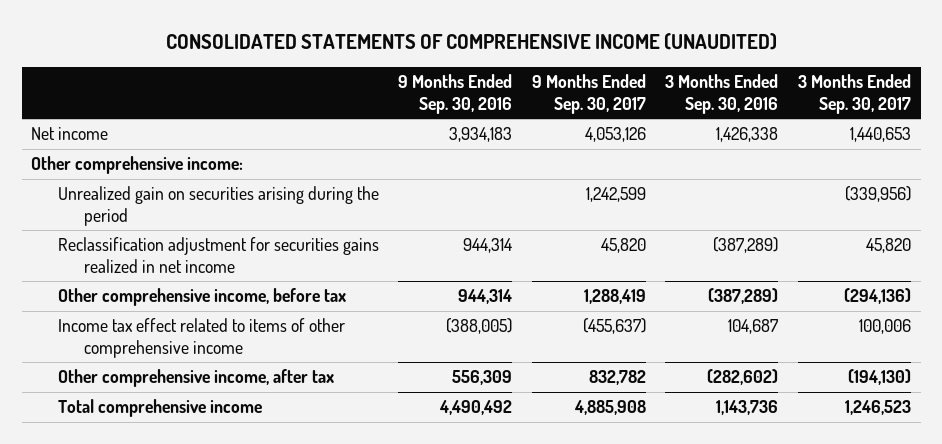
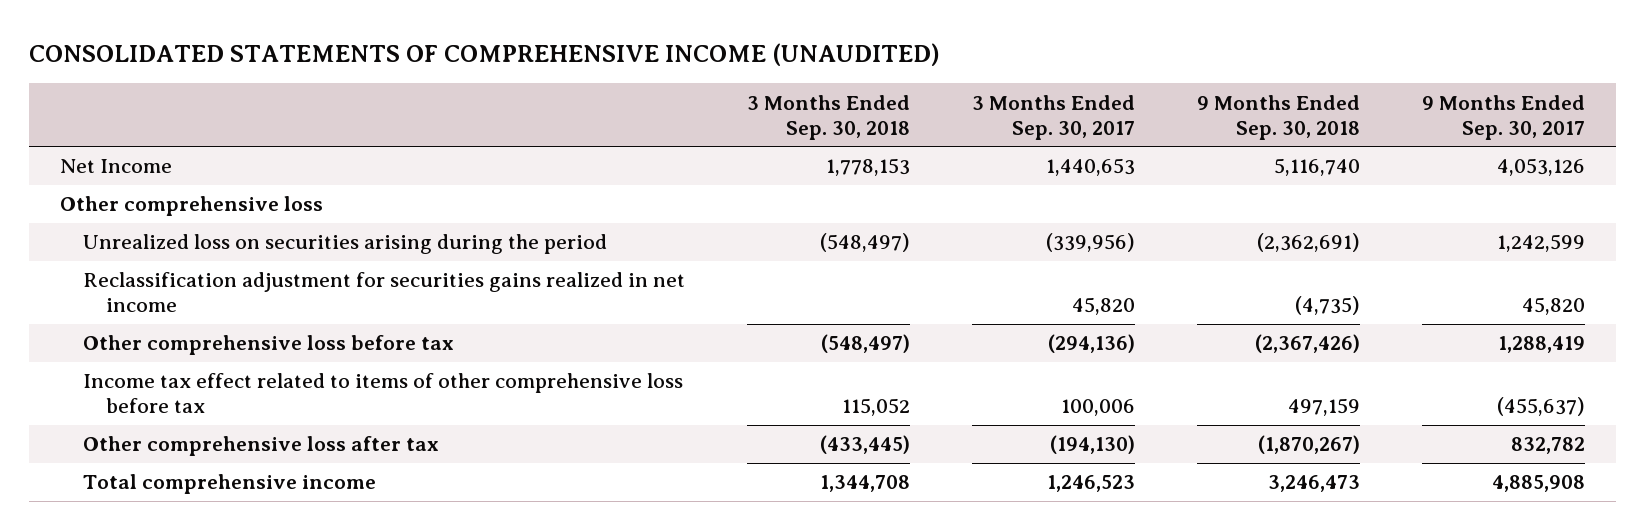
[398,74,513,114] 9 Months Ended Sep. 30, 2016 -> none
[665,74,779,114] 3 Months Ended Sep. 30, 2016 -> none
none -> [746,94,910,140] 3 Months Ended Sep. 30, 2018
none -> [1196,94,1360,140] 9 Months Ended Sep. 30, 2018
[31,127,109,141] Net income -> [60,159,173,174] Net Income
[31,156,244,175] Other comprehensive income: -> [60,196,324,217] Other comprehensive loss
[57,186,379,226] Unrealized gain on securities arising during the period -> [82,234,607,255] Unrealized loss on securities arising during the period
[57,288,346,307] Other comprehensive income, before tax -> [82,335,454,356] Other comprehensive loss before tax
[57,318,345,358] Income tax effect related to items of other comprehensive income -> [82,373,683,414] Income tax effect related to items of other comprehensive loss before tax
[57,369,334,388] Other comprehensive income, after tax -> [82,436,439,457] Other comprehensive loss after tax

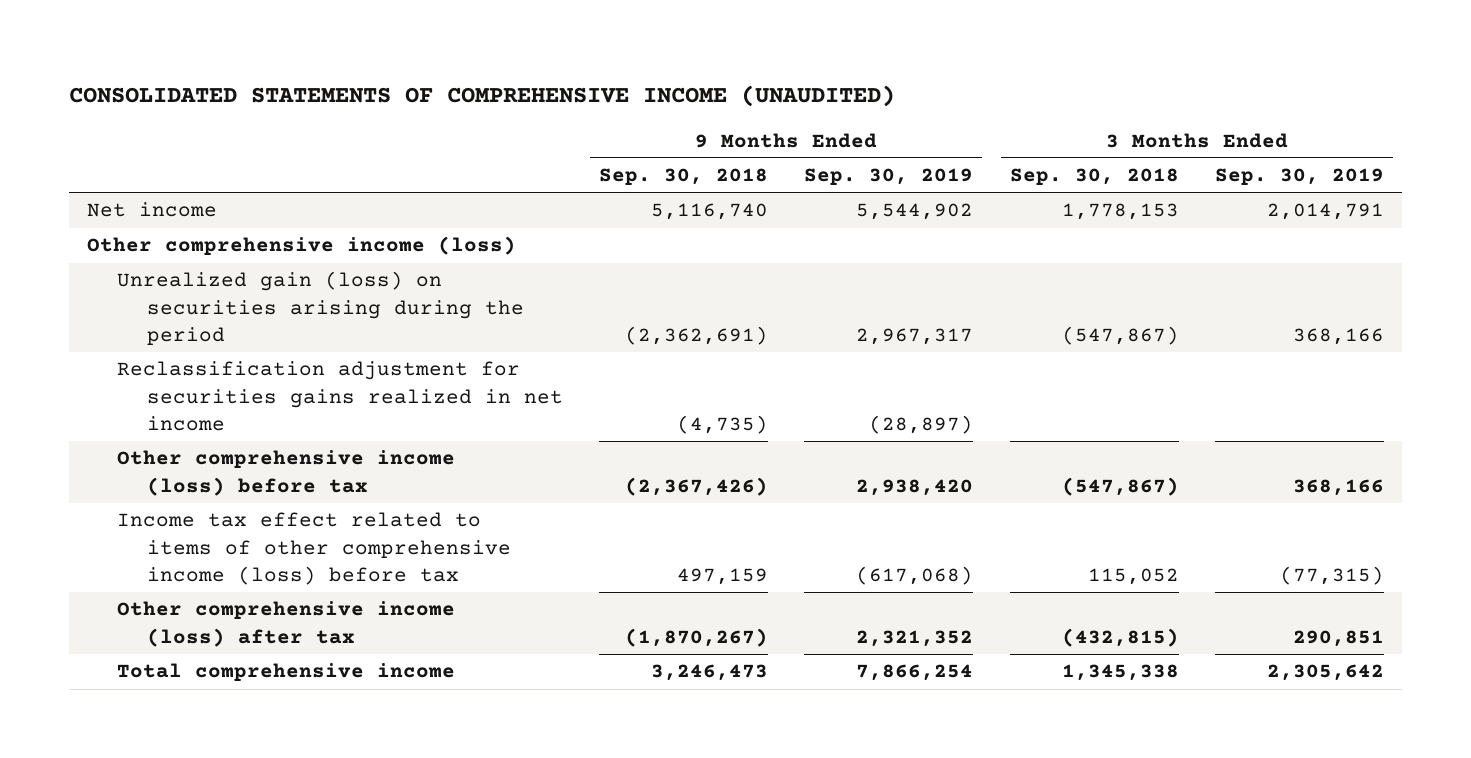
[971,94,1135,140] 3 Months Ended Sep. 30, 2017 -> none
[1421,94,1585,140] 9 Months Ended Sep. 30, 2017 -> none
none -> [804,168,974,186] Sep. 30, 2019
none -> [1214,168,1384,186] Sep. 30, 2019
[60,159,173,174] Net Income -> [87,202,218,218] Net income
[60,196,324,217] Other comprehensive loss -> [87,236,517,256] Other comprehensive income (loss)
[82,234,607,255] Unrealized loss on securities arising during the period -> [117,271,525,345] Unrealized gain (loss) on securities arising during the period
[819,233,910,253] (548,497) -> [1061,325,1179,345] (547,867)
[82,335,454,356] Other comprehensive loss before tax -> [117,450,456,496] Other comprehensive income (loss) before tax
[820,334,910,354] (548,497) -> [1061,476,1179,496] (547,867)
[82,373,683,414] Income tax effect related to items of other comprehensive loss before tax -> [117,512,512,585] Income tax effect related to items of other comprehensive income (loss) before tax
[82,436,439,457] Other comprehensive loss after tax -> [117,601,456,647] Other comprehensive income (loss) after tax
[819,435,910,455] (433,445) -> [1061,627,1179,647] (432,815)
[819,475,910,493] 1,344,708 -> [1061,664,1179,682] 1,345,338

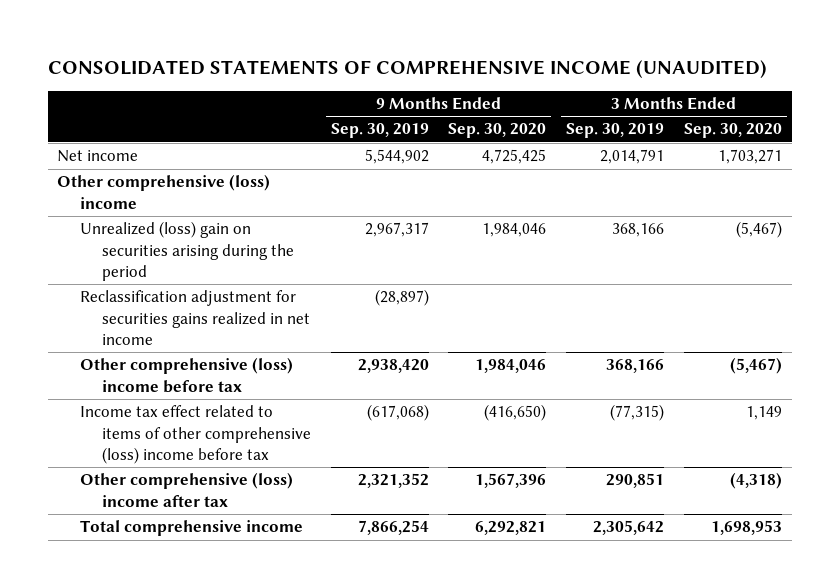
[599,168,769,186] Sep. 30, 2018 -> none
[1009,168,1179,186] Sep. 30, 2018 -> none
none -> [448,123,547,139] Sep. 30, 2020
none -> [684,123,783,139] Sep. 30, 2020
[87,236,517,256] Other comprehensive income (loss) -> [57,174,271,209] Other comprehensive (loss) income
[117,271,525,345] Unrealized gain (loss) on securities arising during the period -> [79,221,294,281] Unrealized (loss) gain on securities arising during the period
[117,450,456,496] Other comprehensive income (loss) before tax -> [79,357,293,393] Other comprehensive (loss) income before tax
[117,512,512,585] Income tax effect related to items of other comprehensive income (loss) before tax -> [79,405,311,464] Income tax effect related to items of other comprehensive (loss) income before tax
[117,601,456,647] Other comprehensive income (loss) after tax -> [79,472,293,507] Other comprehensive (loss) income after tax

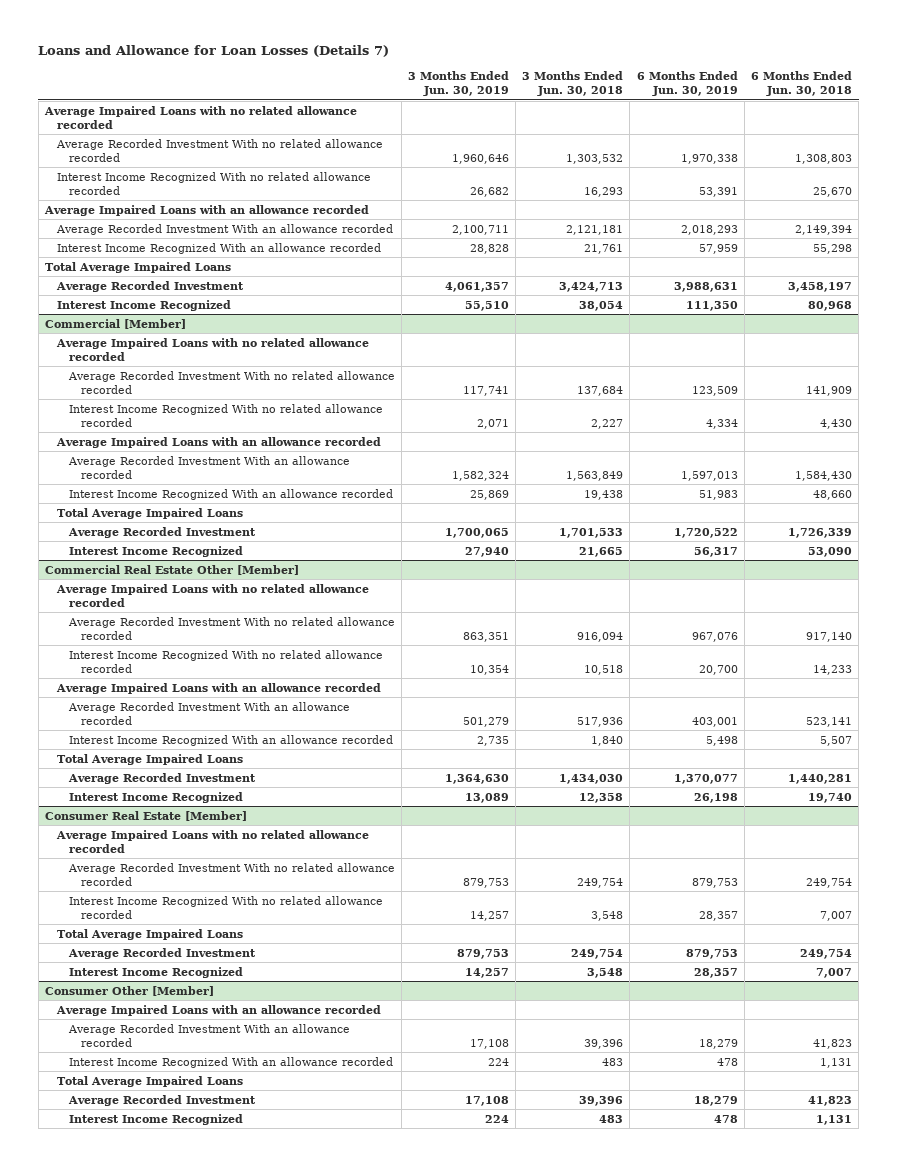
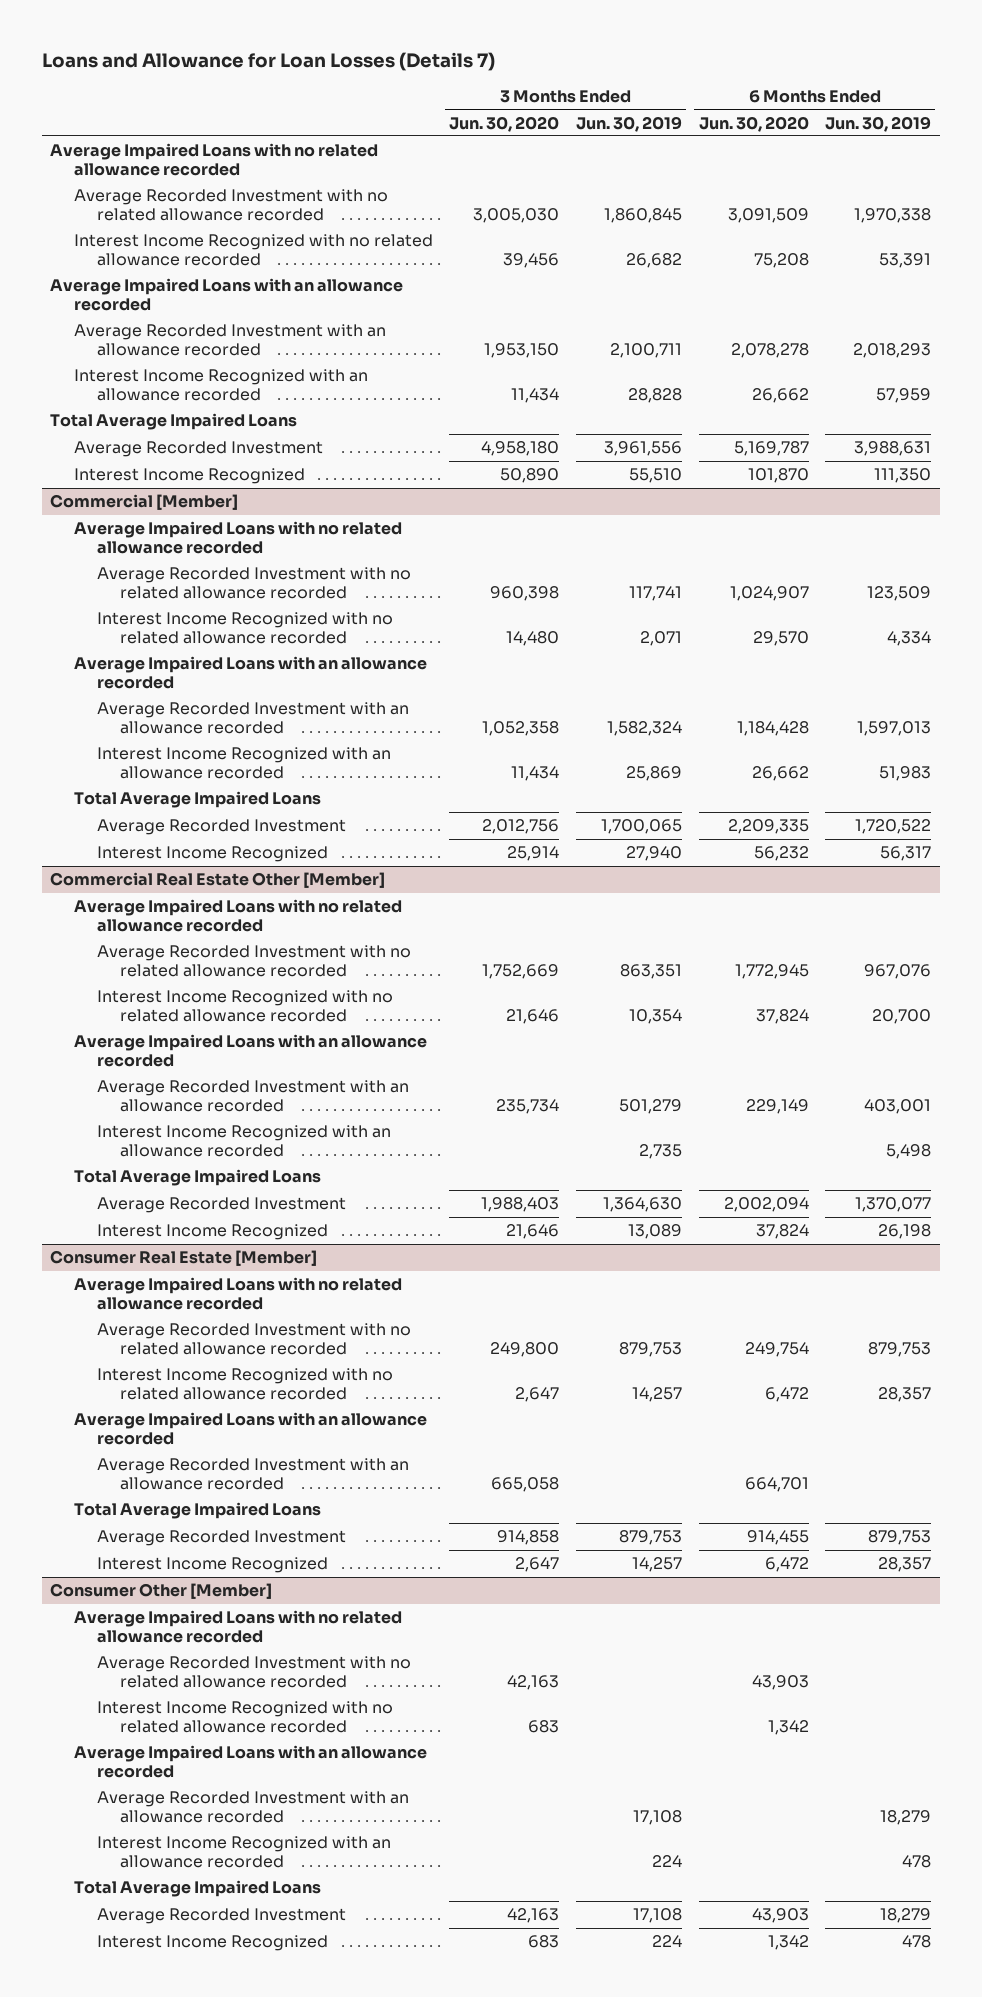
[522,71,624,97] 3 Months Ended Jun. 30, 2018 -> none
[750,71,852,97] 6 Months Ended Jun. 30, 2018 -> none
none -> [449,115,560,132] Jun. 30, 2020
none -> [698,115,809,132] Jun. 30, 2020
[55,138,383,162] Average Recorded Investment With no related allowance recorded -> [73,189,388,221] Average Recorded Investment with no related allowance recorded
[452,153,510,164] 1,960,646 -> [603,207,682,223] 1,860,845
[56,171,371,195] Interest Income Recognized With no related allowance recorded -> [73,234,433,266] Interest Income Recognized with no related allowance recorded
[55,223,393,235] Average Recorded Investment With an allowance recorded -> [73,324,386,356] Average Recorded Investment with an allowance recorded
[56,242,381,254] Interest Income Recognized With an allowance recorded -> [73,369,368,401] Interest Income Recognized with an allowance recorded
[445,281,510,292] 4,061,357 -> [603,441,682,457] 3,961,556
[67,370,395,394] Average Recorded Investment With no related allowance recorded -> [97,567,412,599] Average Recorded Investment with no related allowance recorded
[68,403,383,427] Interest Income Recognized With no related allowance recorded -> [97,612,394,644] Interest Income Recognized with no related allowance recorded
[67,455,350,479] Average Recorded Investment With an allowance recorded -> [97,702,410,734] Average Recorded Investment with an allowance recorded
[68,488,393,500] Interest Income Recognized With an allowance recorded -> [97,747,392,779] Interest Income Recognized with an allowance recorded
[67,616,395,640] Average Recorded Investment With no related allowance recorded -> [97,945,412,977] Average Recorded Investment with no related allowance recorded
[68,649,383,673] Interest Income Recognized With no related allowance recorded -> [97,990,394,1022] Interest Income Recognized with no related allowance recorded
[67,701,350,725] Average Recorded Investment With an allowance recorded -> [97,1080,410,1112] Average Recorded Investment with an allowance recorded
[68,734,393,746] Interest Income Recognized With an allowance recorded -> [97,1125,392,1157] Interest Income Recognized with an allowance recorded
[67,862,395,886] Average Recorded Investment With no related allowance recorded -> [97,1323,412,1355] Average Recorded Investment with no related allowance recorded
[68,895,383,919] Interest Income Recognized With no related allowance recorded -> [97,1368,394,1400] Interest Income Recognized with no related allowance recorded
none -> [73,1412,427,1445] Average Impaired Loans with an allowance recorded
none -> [97,1458,410,1490] Average Recorded Investment with an allowance recorded
none -> [73,1610,402,1643] Average Impaired Loans with no related allowance recorded
none -> [97,1656,412,1688] Average Recorded Investment with no related allowance recorded
none -> [97,1701,394,1733] Interest Income Recognized with no related allowance recorded
[67,1023,350,1047] Average Recorded Investment With an allowance recorded -> [97,1791,410,1823] Average Recorded Investment with an allowance recorded
[68,1056,393,1068] Interest Income Recognized With an allowance recorded -> [97,1836,392,1868] Interest Income Recognized with an allowance recorded

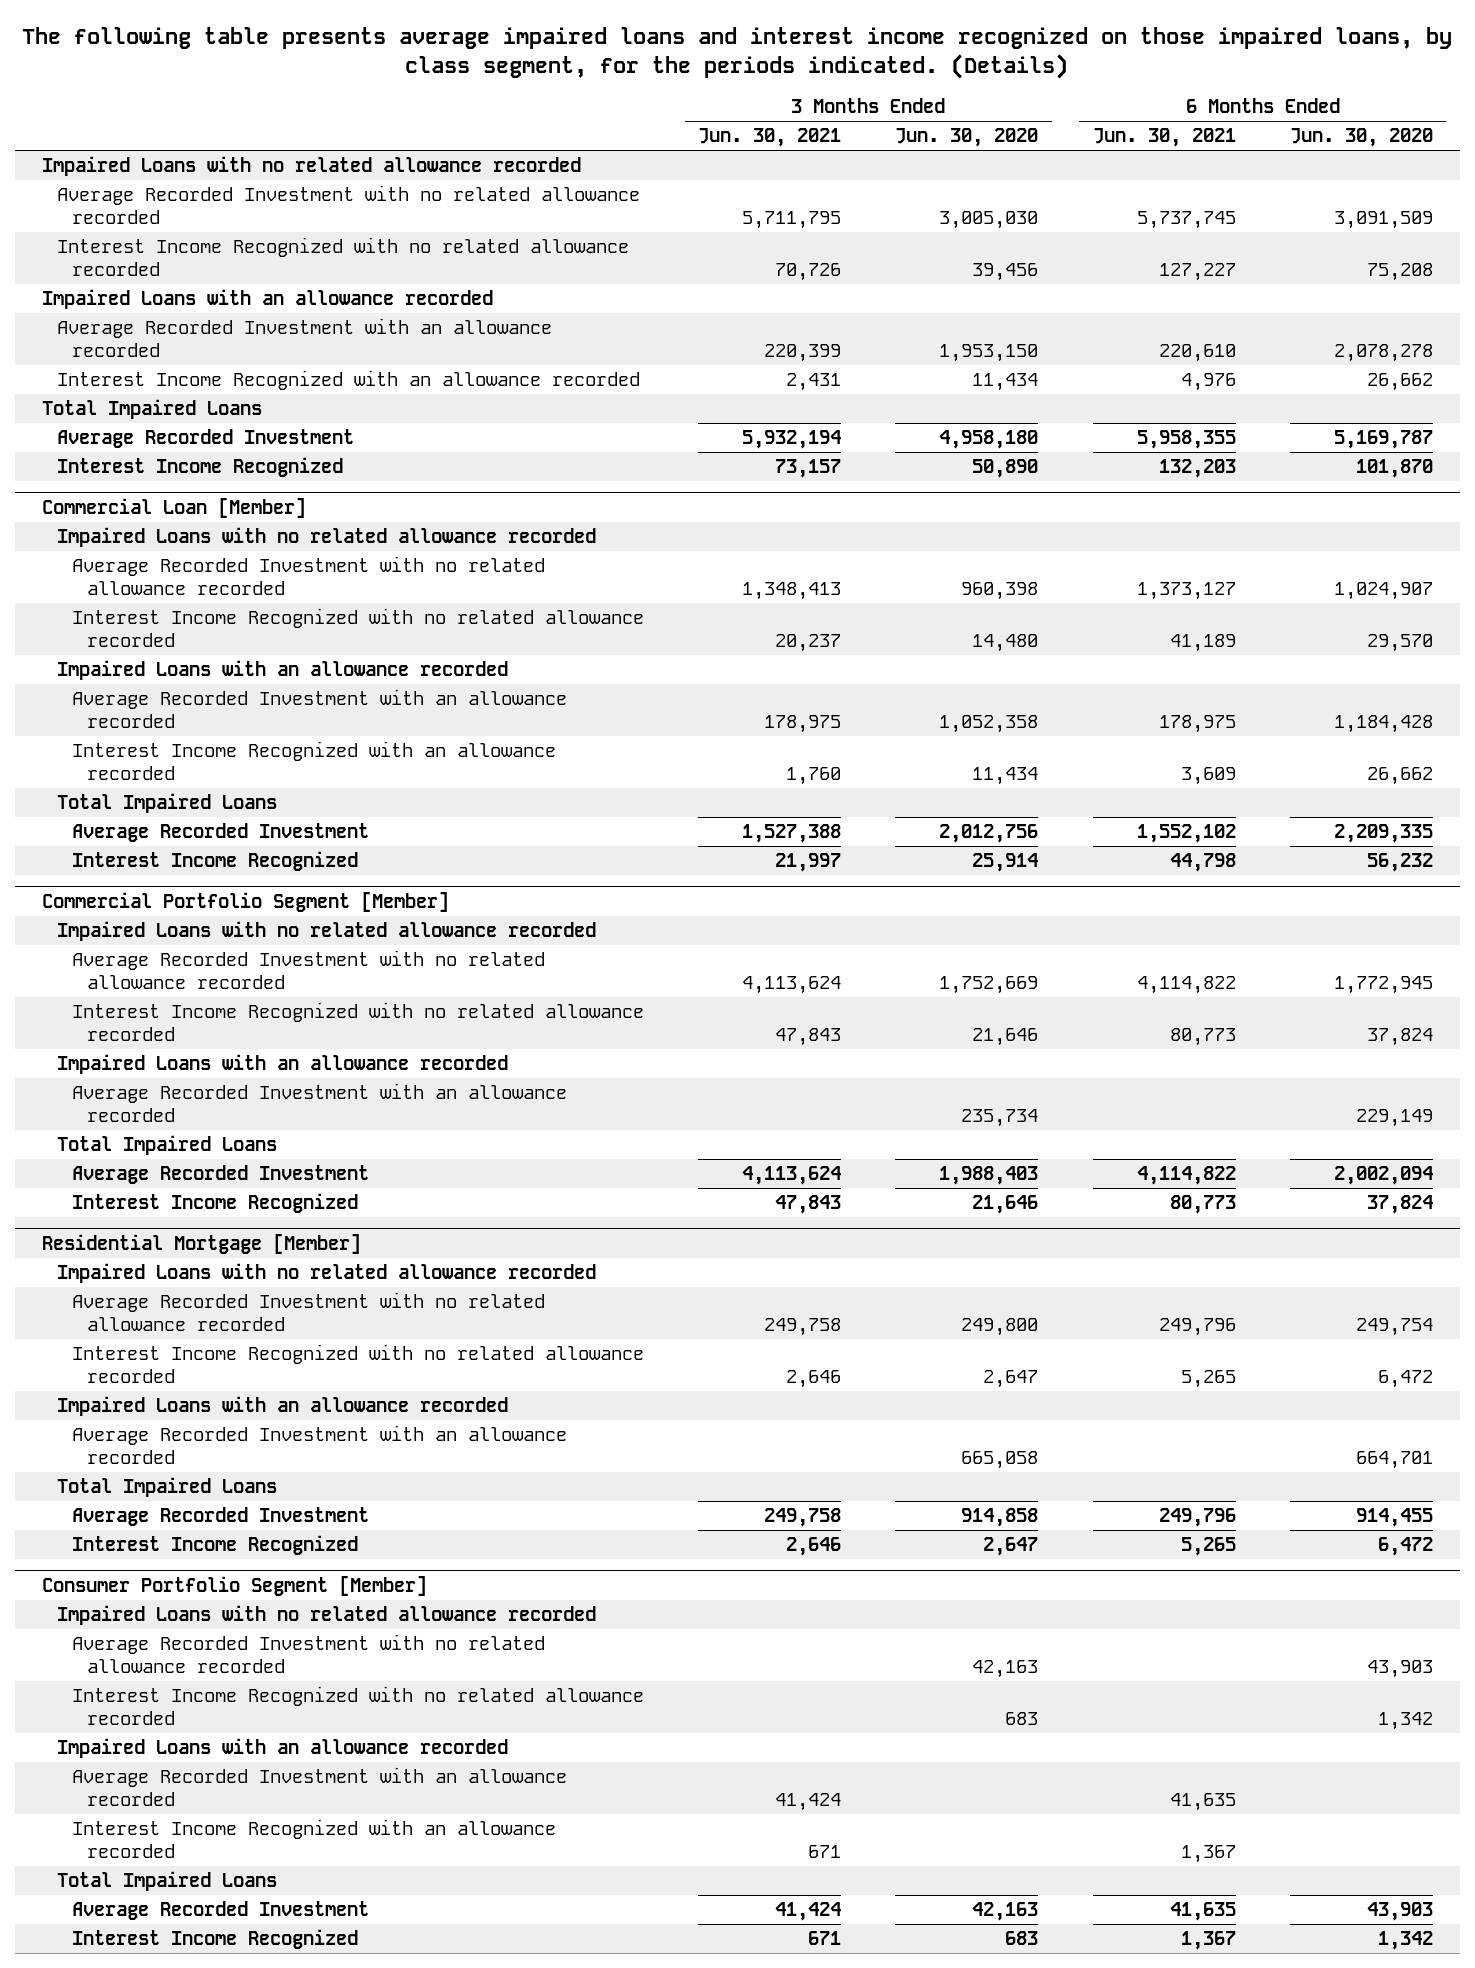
[42,51,496,71] Loans and Allowance for Loan Losses (Details 7) -> [22,27,1453,80] The following table presents average impaired loans and interest income recognized on those impaired loans, by class segment, for the periods indicated. (Details)
[575,115,682,132] Jun. 30, 2019 -> none
[825,115,932,132] Jun. 30, 2019 -> none
none -> [698,128,842,148] Jun. 30, 2021
none -> [1092,128,1236,148] Jun. 30, 2021
[50,143,379,176] Average Impaired Loans with no related allowance recorded -> [42,156,582,177] Impaired Loans with no related allowance recorded
[50,278,404,311] Average Impaired Loans with an allowance recorded -> [42,289,494,310] Impaired Loans with an allowance recorded
[50,413,298,431] Total Average Impaired Loans -> [42,399,263,420] Total Impaired Loans
[50,494,239,511] Commercial [Member] -> [42,497,307,518] Commercial Loan [Member]
[73,521,402,554] Average Impaired Loans with no related allowance recorded -> [57,527,597,548] Impaired Loans with no related allowance recorded
[73,656,427,689] Average Impaired Loans with an allowance recorded -> [57,660,509,681] Impaired Loans with an allowance recorded
[73,791,321,809] Total Average Impaired Loans -> [57,793,278,814] Total Impaired Loans
[50,872,386,889] Commercial Real Estate Other [Member] -> [42,891,450,912] Commercial Portfolio Segment [Member]
[73,899,402,932] Average Impaired Loans with no related allowance recorded -> [57,921,597,942] Impaired Loans with no related allowance recorded
[73,1034,427,1067] Average Impaired Loans with an allowance recorded -> [57,1054,509,1075] Impaired Loans with an allowance recorded
[97,1125,392,1157] Interest Income Recognized with an allowance recorded -> none
[73,1169,321,1187] Total Average Impaired Loans -> [57,1135,278,1156] Total Impaired Loans
[50,1250,318,1267] Consumer Real Estate [Member] -> [42,1233,362,1254] Residential Mortgage [Member]
[73,1277,402,1310] Average Impaired Loans with no related allowance recorded -> [57,1263,597,1284] Impaired Loans with no related allowance recorded
[73,1412,427,1445] Average Impaired Loans with an allowance recorded -> [57,1396,509,1417] Impaired Loans with an allowance recorded
[73,1502,321,1520] Total Average Impaired Loans -> [57,1477,278,1498] Total Impaired Loans
[50,1583,273,1600] Consumer Other [Member] -> [42,1575,428,1596] Consumer Portfolio Segment [Member]
[73,1610,402,1643] Average Impaired Loans with no related allowance recorded -> [57,1605,597,1626] Impaired Loans with no related allowance recorded
[73,1745,427,1778] Average Impaired Loans with an allowance recorded -> [57,1738,509,1759] Impaired Loans with an allowance recorded
[73,1880,321,1898] Total Average Impaired Loans -> [57,1871,278,1892] Total Impaired Loans

